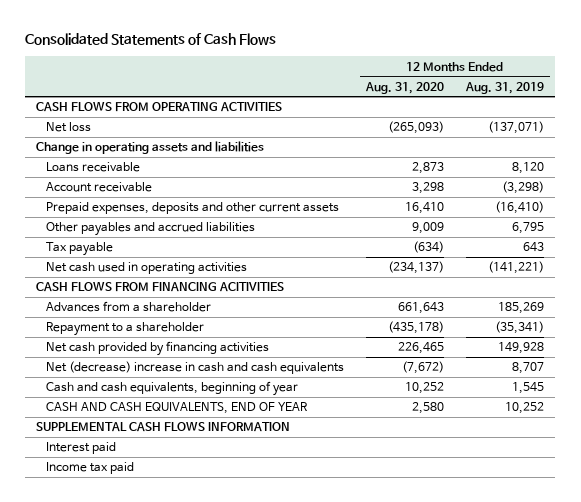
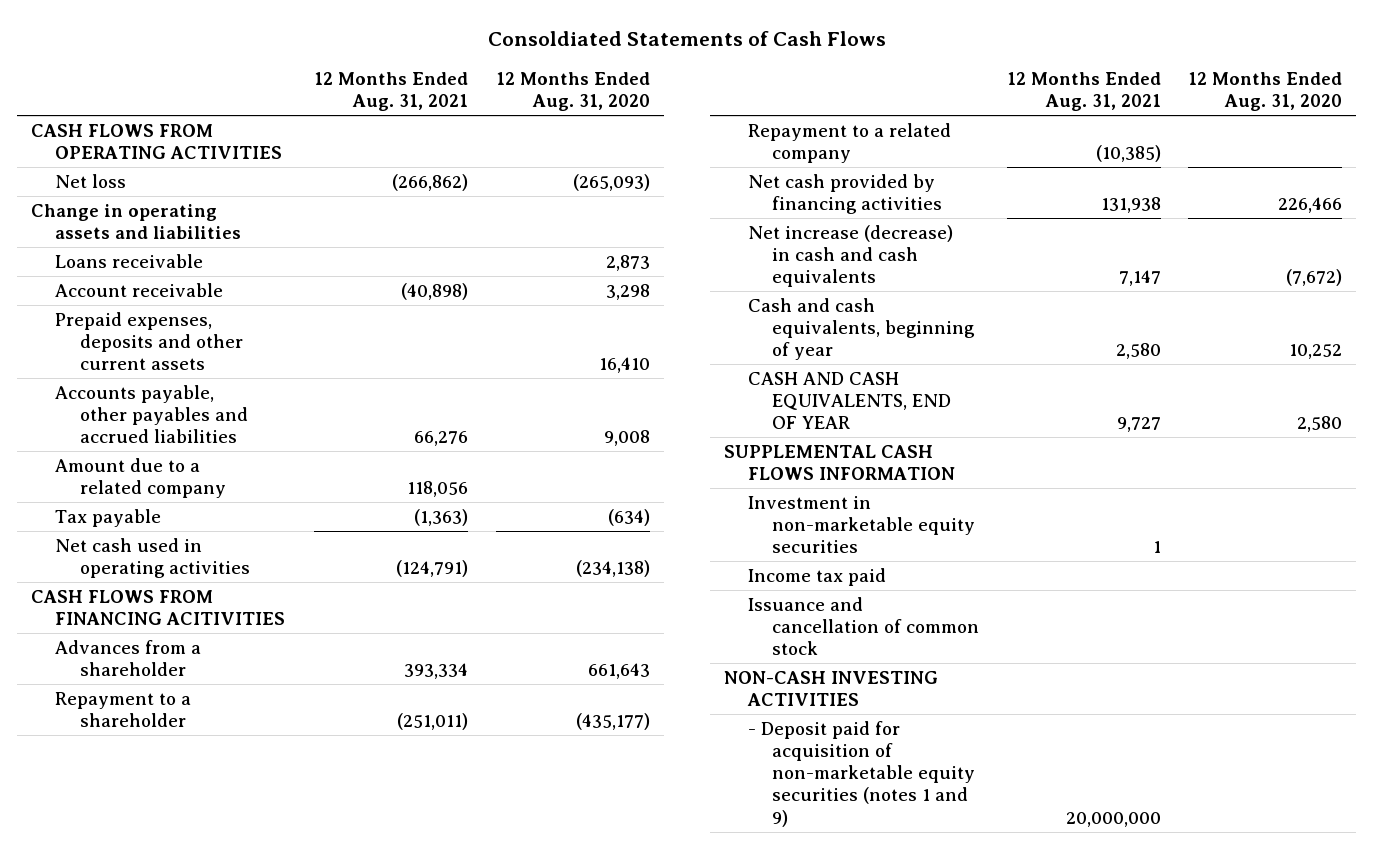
[25,33,277,46] Consolidated Statements of Cash Flows -> [487,30,886,46] Consoldiated Statements of Cash Flows
[465,81,545,94] Aug. 31, 2019 -> none
none -> [314,71,469,112] 12 Months Ended Aug. 31, 2021
[45,222,255,237] Other payables and accrued liabilities -> [55,384,248,444] Accounts payable, other payables and accrued liabilities
[411,222,444,235] 9,009 -> [604,430,651,447] 9,008
none -> [55,457,226,498] Amount due to a related company
[387,261,444,275] (234,137) -> [576,559,651,577] (234,138)
[387,321,444,335] (435,178) -> [576,712,651,730] (435,177)
none -> [747,122,951,163] Repayment to a related company
[397,342,444,355] 226,465 -> [1278,196,1343,213] 226,466
[45,361,344,375] Net (decrease) increase in cash and cash equivalents -> [747,224,953,288] Net increase (decrease) in cash and cash equivalents
[45,442,116,455] Interest paid -> none
none -> [747,495,976,554] Investment in non-marketable equity securities
none -> [747,596,980,656] Issuance and cancellation of common stock
none -> [723,670,938,706] NON-CASH INVESTING ACTIVITIES
none -> [747,720,976,827] - Deposit paid for acquisition of non-marketable equity securities (notes 1 and 9)

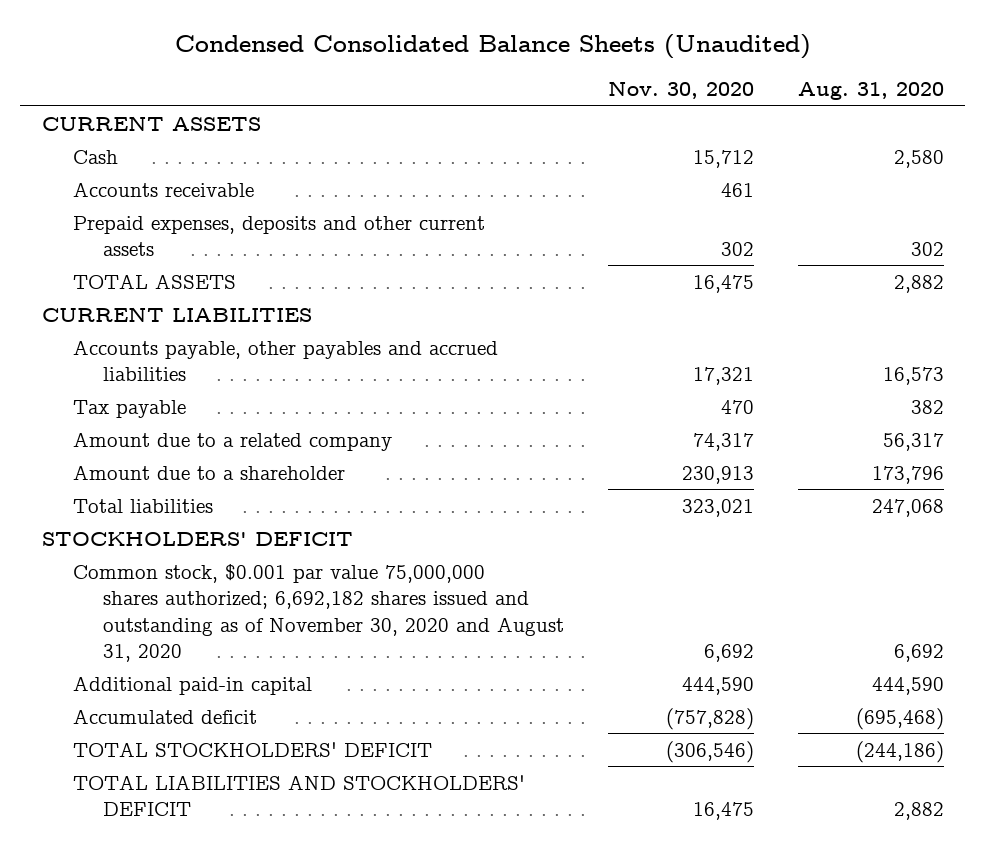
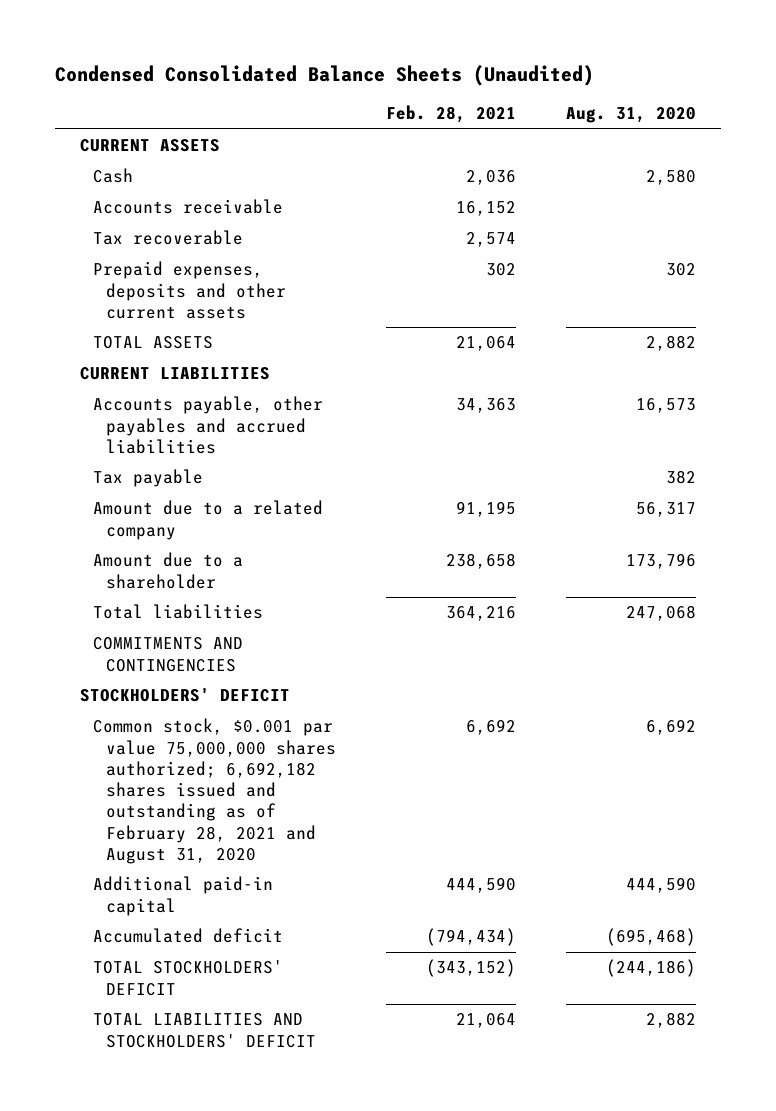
[607,81,754,100] Nov. 30, 2020 -> none
none -> [386,105,517,124] Feb. 28, 2021
none -> [92,230,243,246] Tax recoverable
none -> [92,637,243,672] COMMITMENTS AND CONTINGENCIES
[72,563,565,663] Common stock, $0.001 par value 75,000,000 shares authorized; 6,692,182 shares issued and outstanding as of November 30, 2020 and August 31, 2020 -> [92,718,337,864] Common stock, $0.001 par value 75,000,000 shares authorized; 6,692,182 shares issued and outstanding as of February 28, 2021 and August 31, 2020

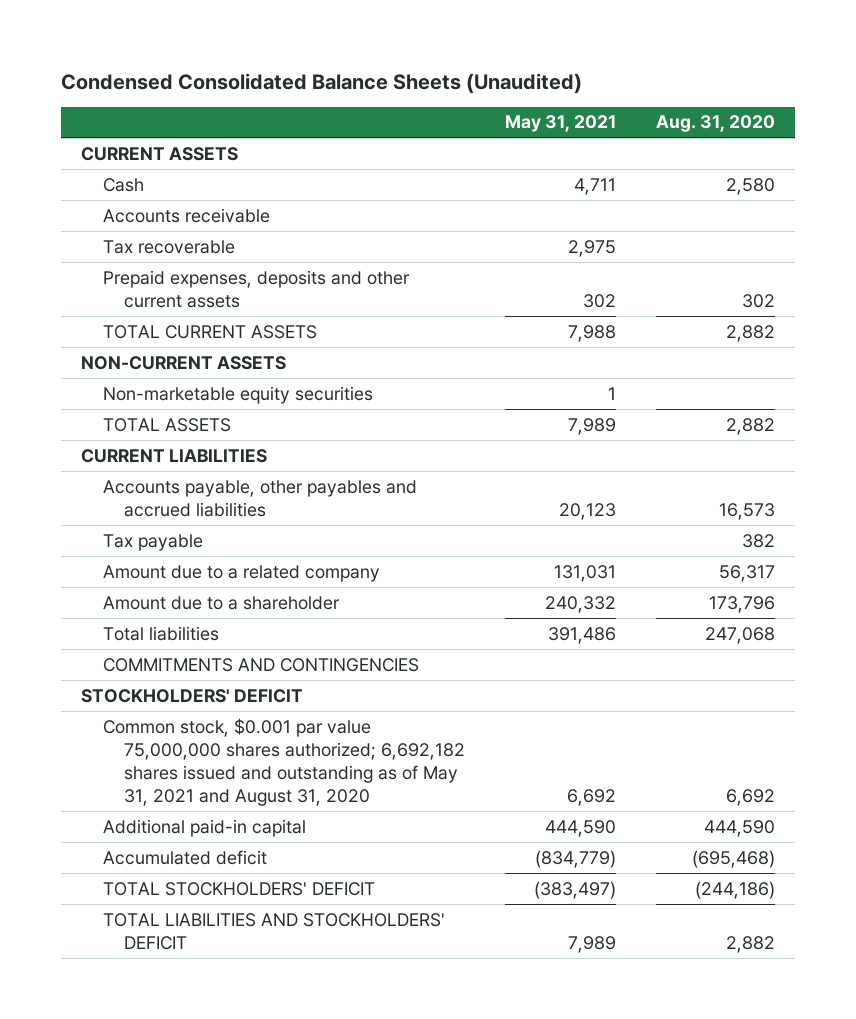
[386,105,517,124] Feb. 28, 2021 -> none
none -> [505,115,617,133] May 31, 2021
none -> [102,324,317,339] TOTAL CURRENT ASSETS
none -> [80,355,286,370] NON-CURRENT ASSETS
none -> [102,385,373,404] Non-marketable equity securities
[92,718,337,864] Common stock, $0.001 par value 75,000,000 shares authorized; 6,692,182 shares issued and outstanding as of February 28, 2021 and August 31, 2020 -> [102,717,466,806] Common stock, $0.001 par value 75,000,000 shares authorized; 6,692,182 shares issued and outstanding as of May 31, 2021 and August 31, 2020

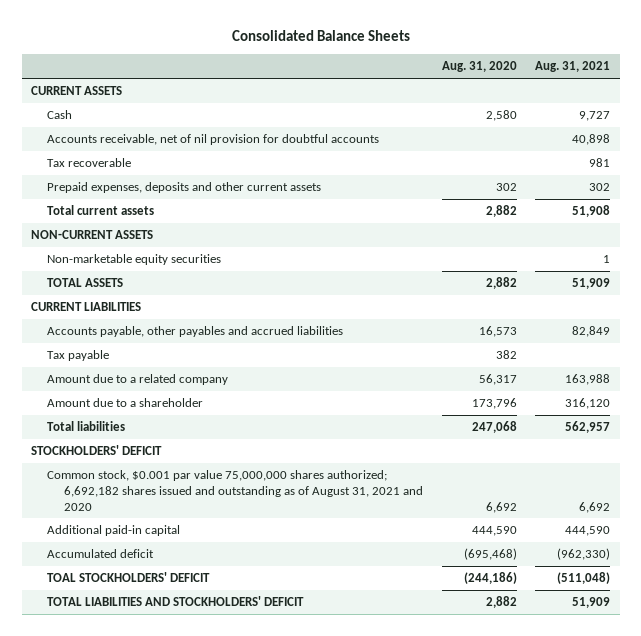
[60,72,582,94] Condensed Consolidated Balance Sheets (Unaudited) -> [231,30,410,42] Consolidated Balance Sheets
[505,115,617,133] May 31, 2021 -> none
none -> [535,61,611,73] Aug. 31, 2021
[102,207,270,223] Accounts receivable -> [47,134,380,146] Accounts receivable, net of nil provision for doubtful accounts
[102,324,317,339] TOTAL CURRENT ASSETS -> [47,205,155,216] Total current assets
[102,657,419,672] COMMITMENTS AND CONTINGENCIES -> none
[102,717,466,806] Common stock, $0.001 par value 75,000,000 shares authorized; 6,692,182 shares issued and outstanding as of May 31, 2021 and August 31, 2020 -> [47,470,424,511] Common stock, $0.001 par value 75,000,000 shares authorized; 6,692,182 shares issued and outstanding as of August 31, 2021 and 2020
[102,881,375,896] TOTAL STOCKHOLDERS' DEFICIT -> [47,572,211,583] TOAL STOCKHOLDERS' DEFICIT

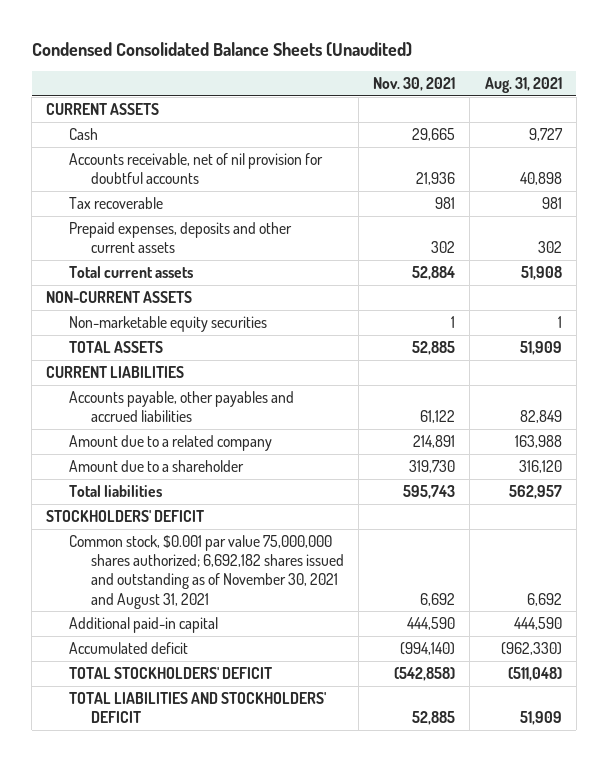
[231,30,410,42] Consolidated Balance Sheets -> [31,41,412,57] Condensed Consolidated Balance Sheets (Unaudited)
[441,61,517,73] Aug. 31, 2020 -> none
none -> [373,77,456,92] Nov. 30, 2021
[47,350,110,362] Tax payable -> none
[47,470,424,511] Common stock, $0.001 par value 75,000,000 shares authorized; 6,692,182 shares issued and outstanding as of August 31, 2021 and 2020 -> [68,534,344,609] Common stock, $0.001 par value 75,000,000 shares authorized; 6,692,182 shares issued and outstanding as of November 30, 2021 and August 31, 2021
[47,572,211,583] TOAL STOCKHOLDERS' DEFICIT -> [68,666,272,679] TOTAL STOCKHOLDERS' DEFICIT

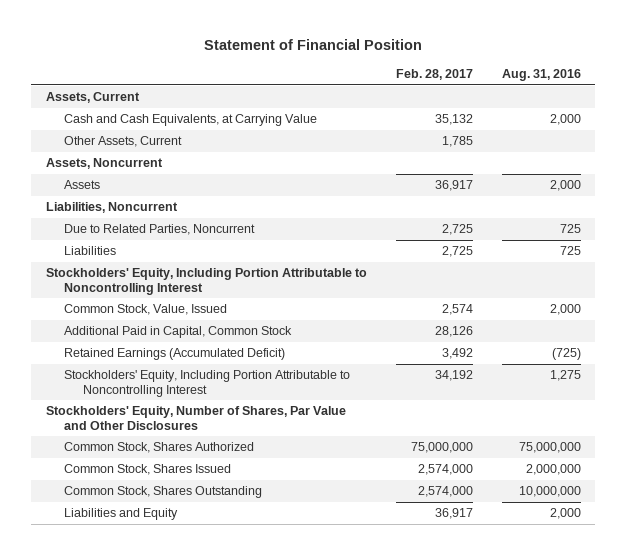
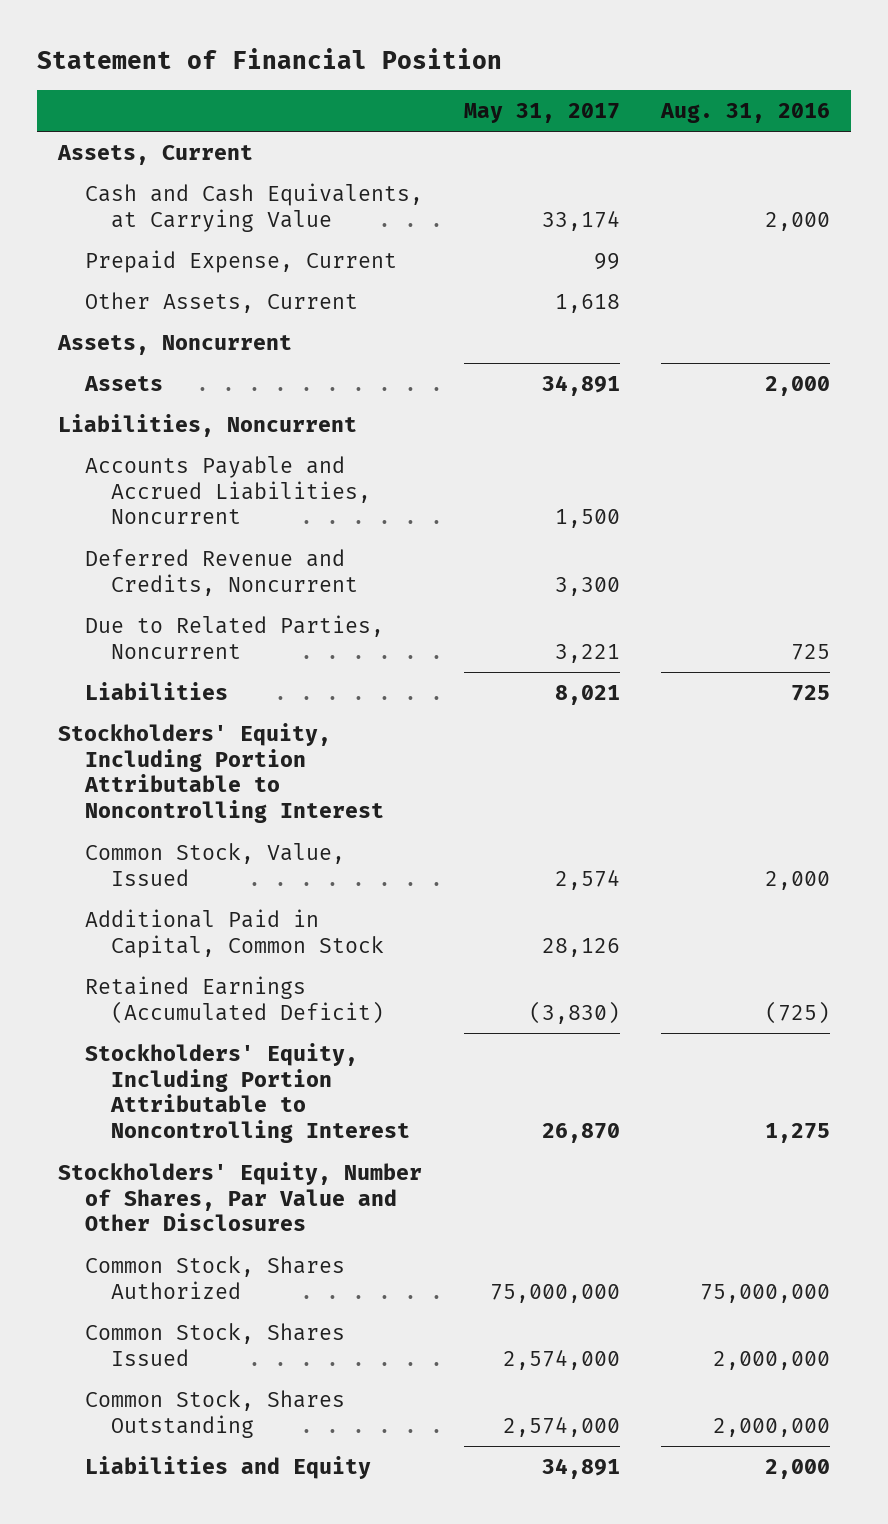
[395,68,473,80] Feb. 28, 2017 -> none
none -> [463,103,620,124] May 31, 2017
none -> [84,249,397,273] Prepaid Expense, Current
none -> [84,455,372,525] Accounts Payable and Accrued Liabilities, Noncurrent
none -> [84,548,359,596] Deferred Revenue and Credits, Noncurrent
[518,486,581,498] 10,000,000 -> [713,1417,831,1437] 2,000,000

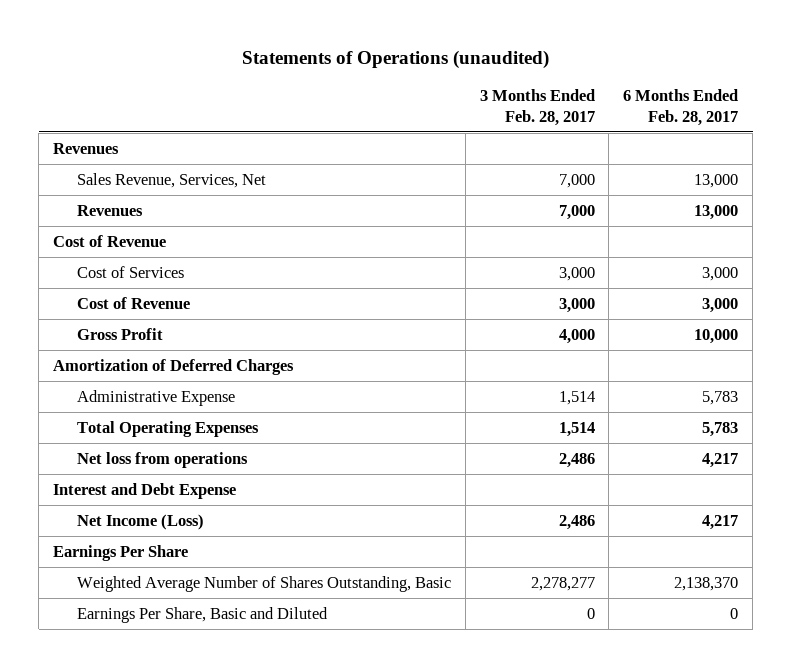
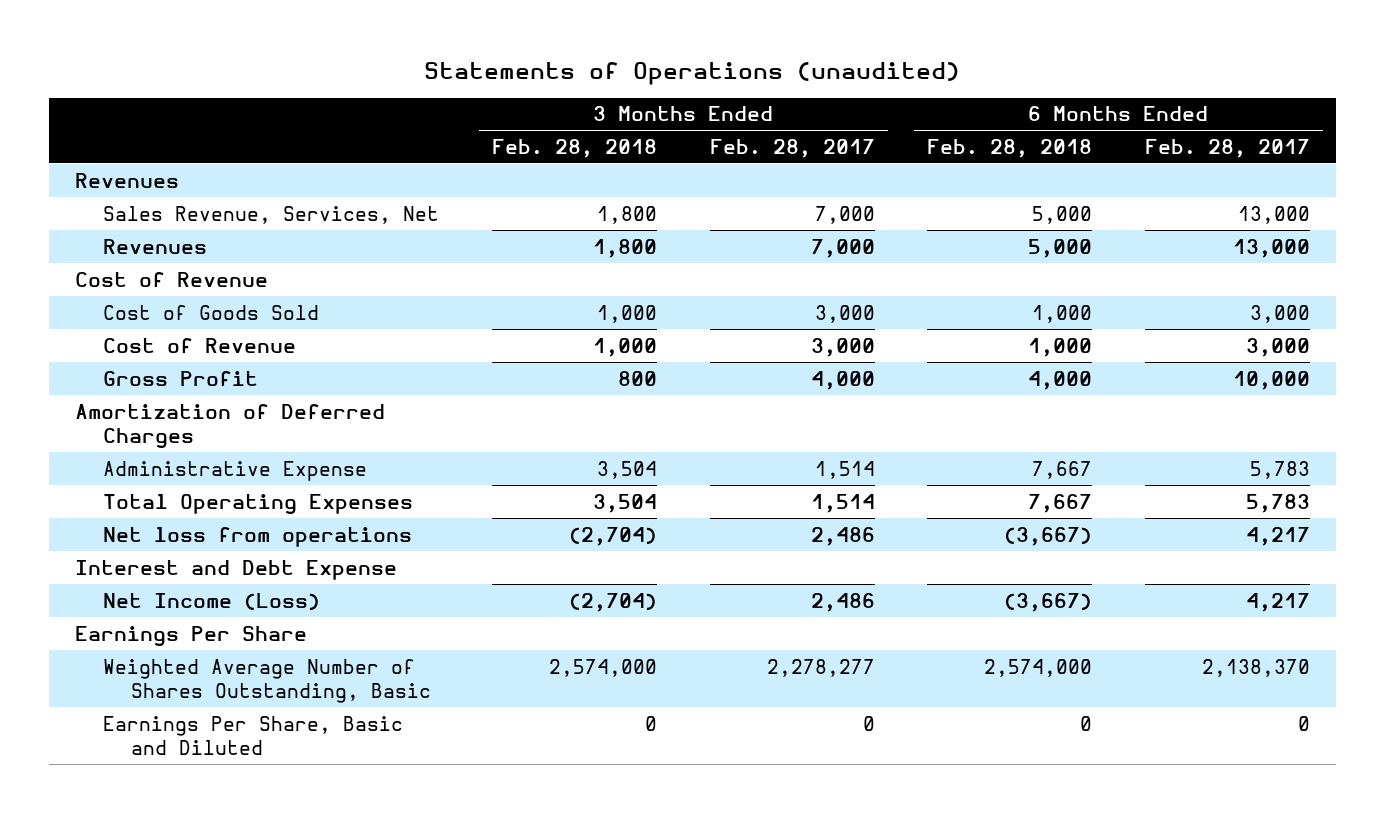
none -> [491,138,657,158] Feb. 28, 2018
none -> [927,138,1093,158] Feb. 28, 2018
[77,265,185,278] Cost of Services -> none
none -> [103,304,320,320] Cost of Goods Sold

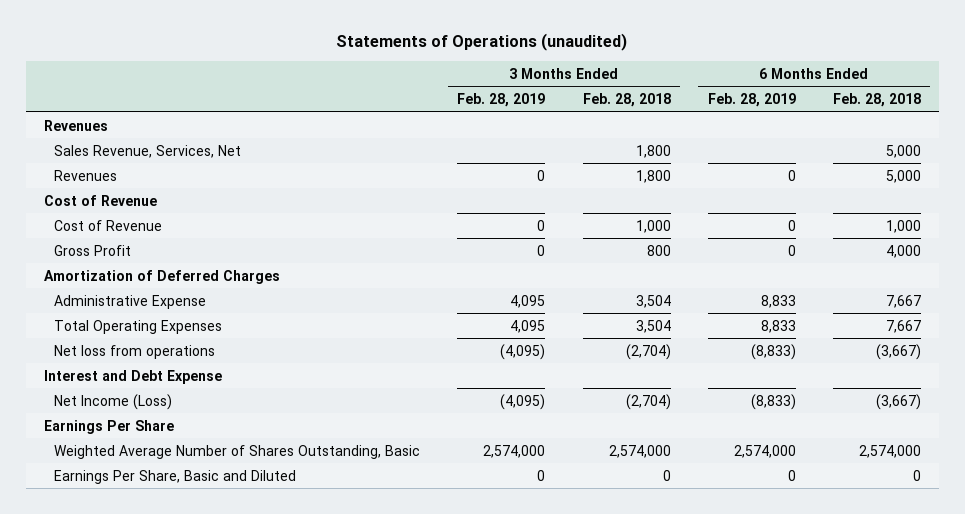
[709,138,875,158] Feb. 28, 2017 -> none
[1144,138,1310,158] Feb. 28, 2017 -> none
none -> [457,92,546,107] Feb. 28, 2019
none -> [707,92,796,107] Feb. 28, 2019
[103,304,320,320] Cost of Goods Sold -> none

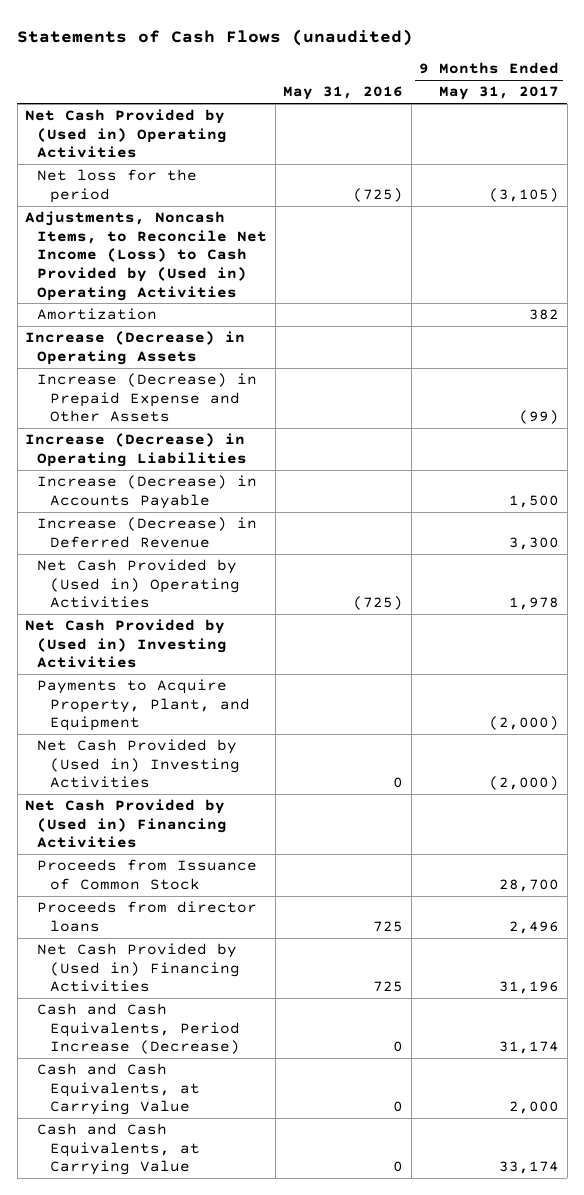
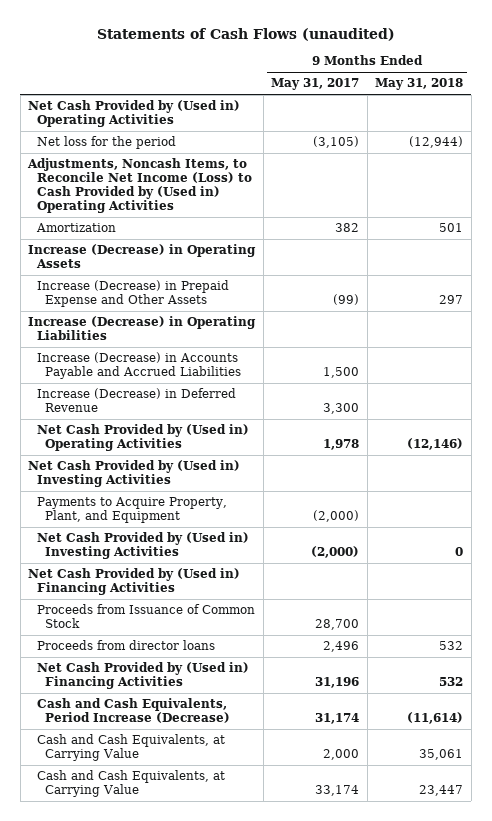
[283,86,404,101] May 31, 2016 -> none
none -> [375,78,464,91] May 31, 2018
[37,475,258,509] Increase (Decrease) in Accounts Payable -> [36,352,241,380] Increase (Decrease) in Accounts Payable and Accrued Liabilities

